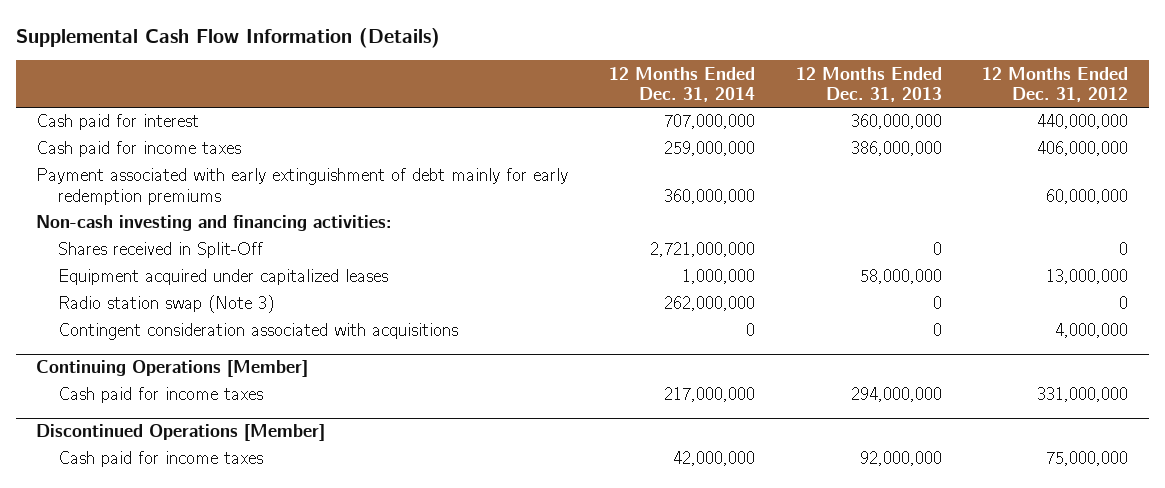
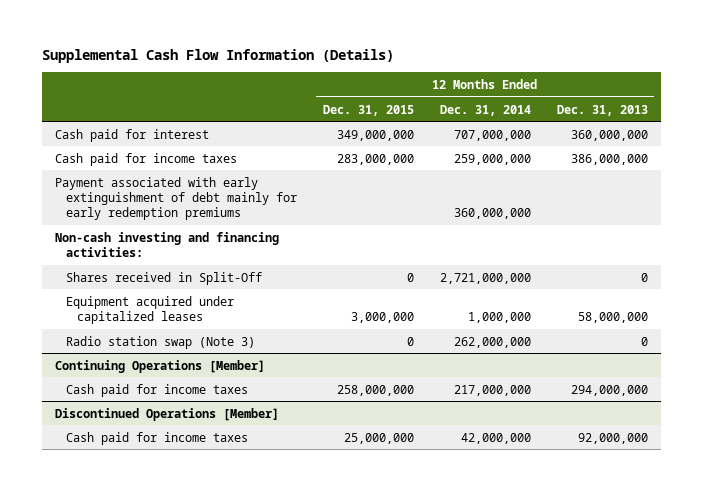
[982,66,1129,102] 12 Months Ended Dec. 31, 2012 -> none
none -> [322,104,414,116] Dec. 31, 2015
[58,323,459,341] Contingent consideration associated with acquisitions -> none

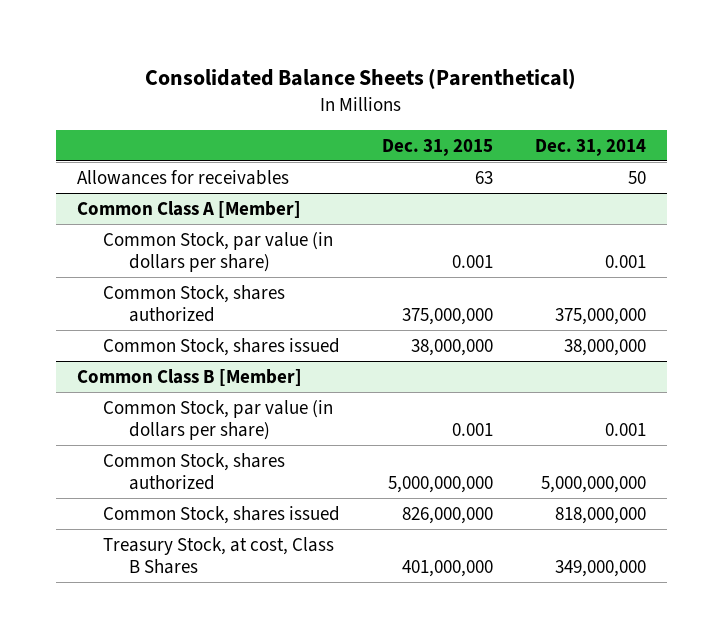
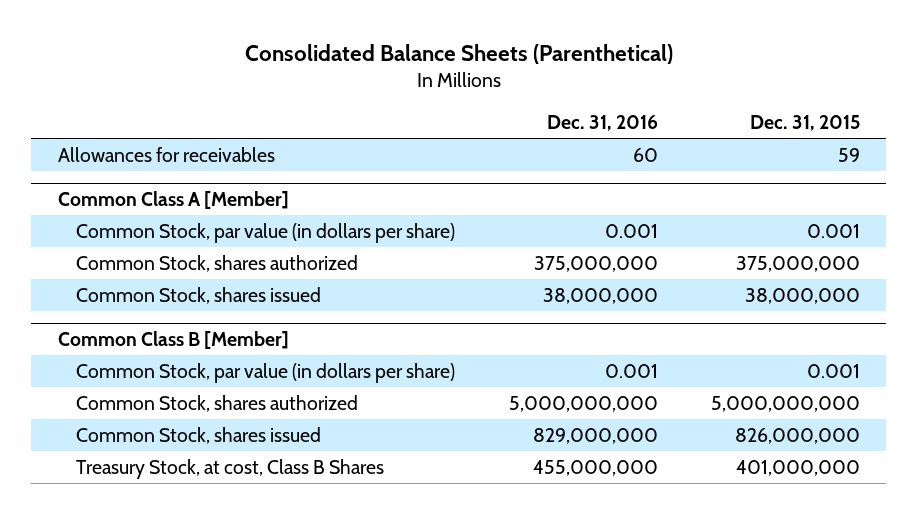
[534,138,646,156] Dec. 31, 2014 -> none
none -> [546,115,658,132] Dec. 31, 2016
[474,170,493,184] 63 -> [837,147,860,162] 59

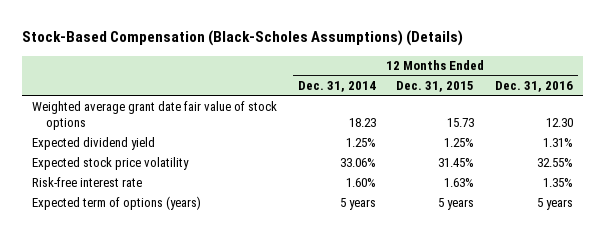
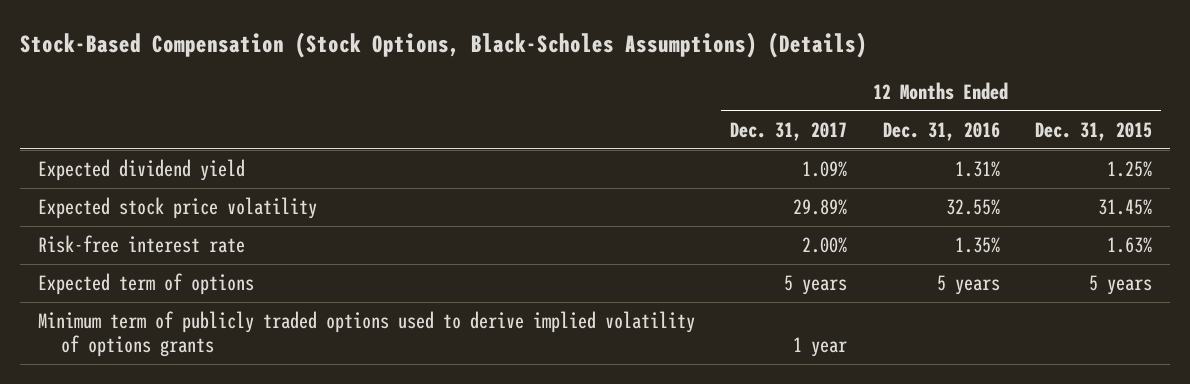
[22,30,464,47] Stock-Based Compensation (Black-Scholes Assumptions) (Details) -> [20,31,868,58] Stock-Based Compensation (Stock Options, Black-Scholes Assumptions) (Details)
[297,81,376,93] Dec. 31, 2014 -> none
none -> [730,121,848,141] Dec. 31, 2017
[32,100,278,130] Weighted average grant date fair value of stock options -> none
[32,195,202,210] Expected term of options (years) -> [37,273,254,296] Expected term of options
none -> [37,311,695,358] Minimum term of publicly traded options used to derive implied volatility of options grants

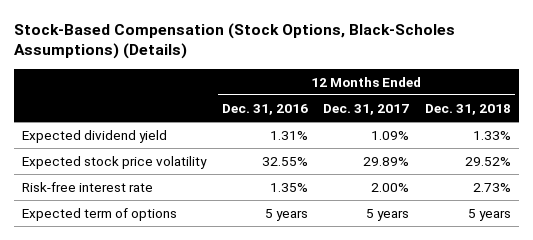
[1034,121,1152,141] Dec. 31, 2015 -> none
none -> [425,103,512,115] Dec. 31, 2018
[37,311,695,358] Minimum term of publicly traded options used to derive implied volatility of options grants -> none

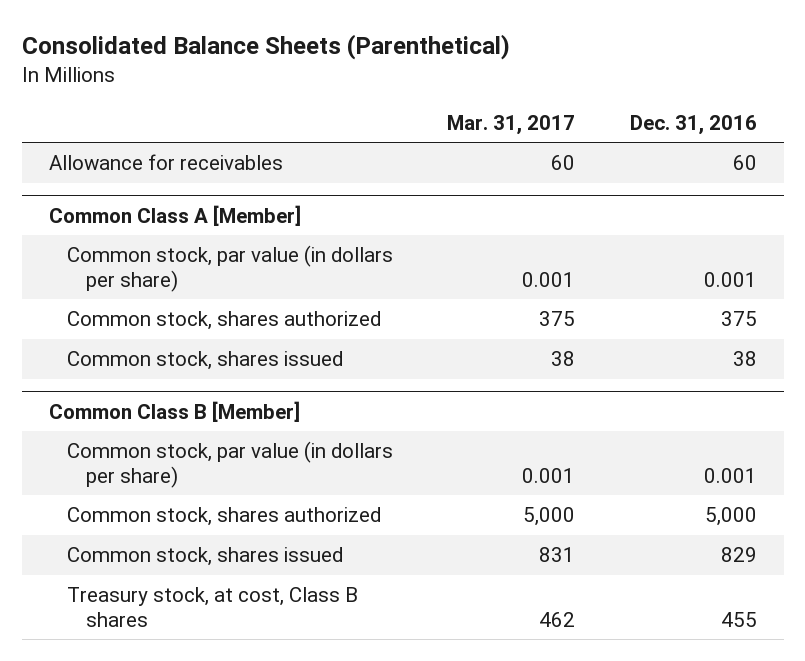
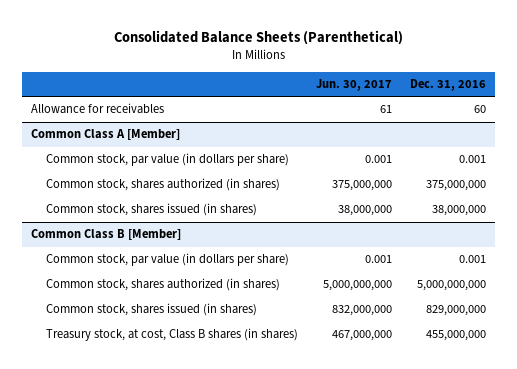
[447,114,576,135] Mar. 31, 2017 -> none
none -> [316,79,393,92] Jun. 30, 2017
[67,311,382,331] Common stock, shares authorized -> [46,178,281,192] Common stock, shares authorized (in shares)
[720,311,757,327] 375 -> [426,180,487,192] 375,000,000
[67,351,344,371] Common stock, shares issued -> [46,203,258,217] Common stock, shares issued (in shares)
[732,351,757,367] 38 -> [432,205,487,217] 38,000,000
[67,507,382,527] Common stock, shares authorized -> [46,278,281,292] Common stock, shares authorized (in shares)
[704,507,757,527] 5,000 -> [417,280,487,292] 5,000,000,000
[67,547,344,567] Common stock, shares issued -> [46,303,258,317] Common stock, shares issued (in shares)
[720,547,757,563] 829 -> [426,305,487,317] 829,000,000
[67,587,359,627] Treasury stock, at cost, Class B shares -> [46,328,299,342] Treasury stock, at cost, Class B shares (in shares)
[720,611,757,627] 455 -> [426,330,487,342] 455,000,000

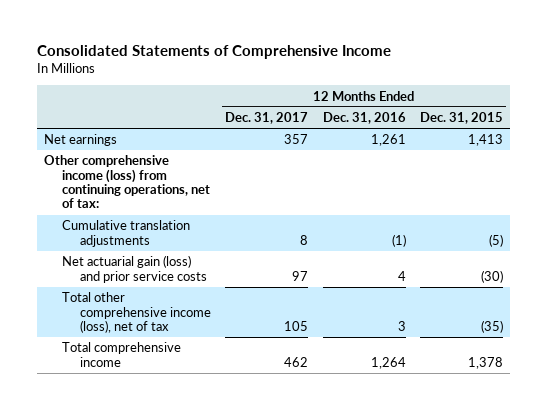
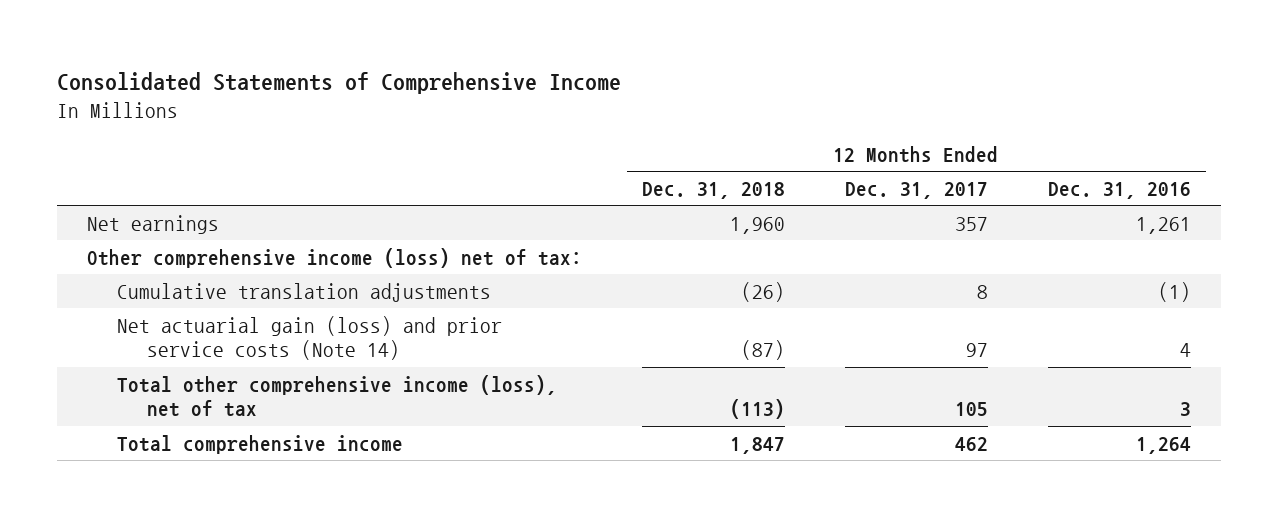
[419,112,503,125] Dec. 31, 2015 -> none
none -> [641,181,785,199] Dec. 31, 2018
[44,155,211,209] Other comprehensive income (loss) from continuing operations, net of tax: -> [86,247,582,268] Other comprehensive income (loss) net of tax:
[62,255,207,283] Net actuarial gain (loss) and prior service costs -> [117,315,503,361] Net actuarial gain (loss) and prior service costs (Note 14)

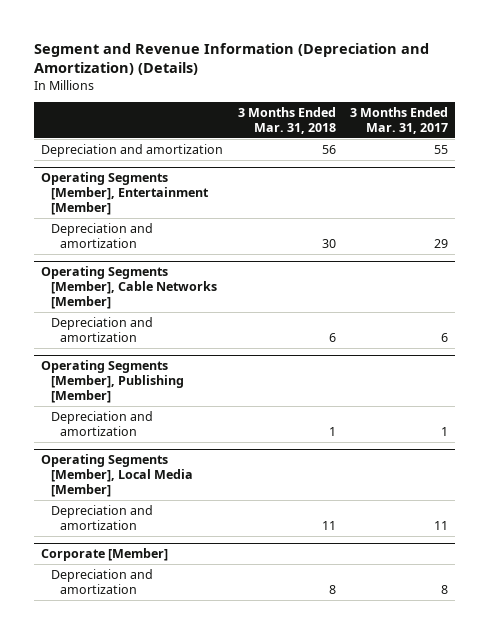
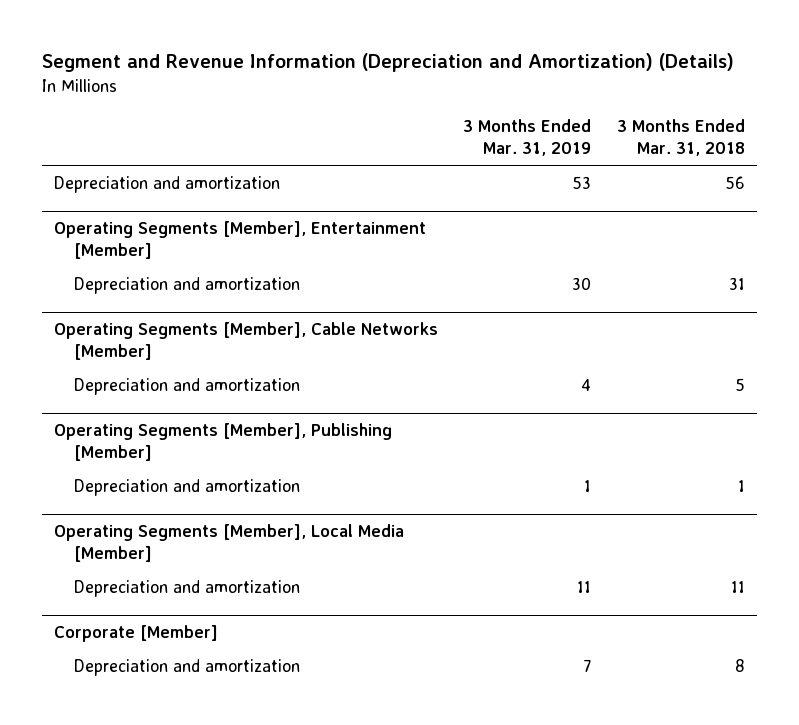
[350,107,449,135] 3 Months Ended Mar. 31, 2017 -> none
none -> [463,118,592,157] 3 Months Ended Mar. 31, 2019
[321,238,336,248] 30 -> [728,276,745,290] 31
[328,332,336,342] 6 -> [734,377,745,391] 5

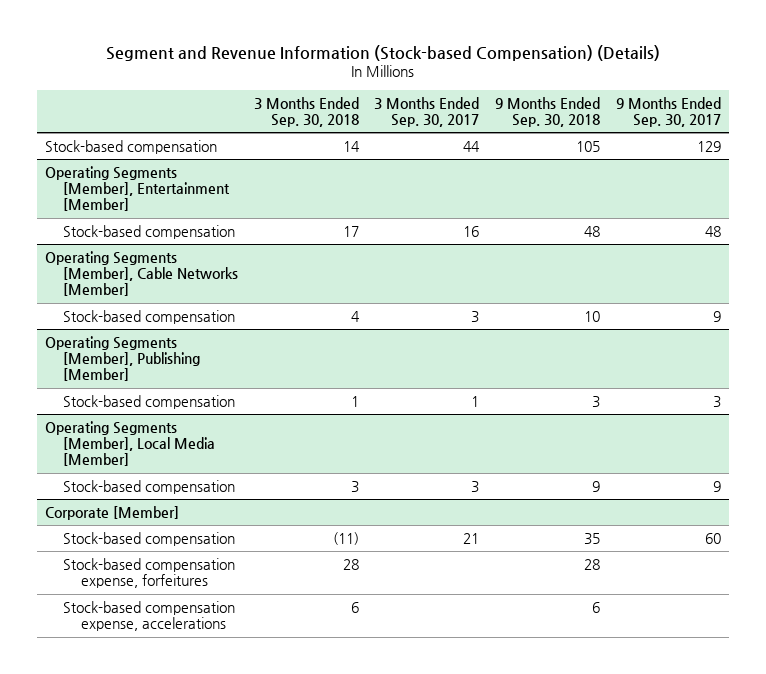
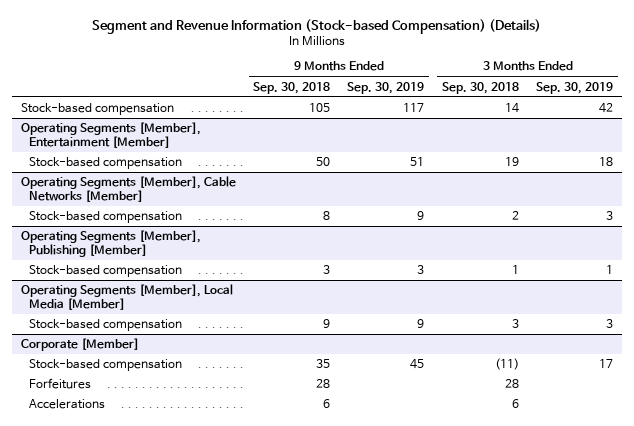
[374,96,480,127] 3 Months Ended Sep. 30, 2017 -> none
[615,96,721,127] 9 Months Ended Sep. 30, 2017 -> none
none -> [347,81,425,94] Sep. 30, 2019
none -> [536,81,614,94] Sep. 30, 2019
[342,225,359,237] 17 -> [504,157,519,167] 19
[584,225,601,237] 48 -> [316,157,331,167] 50
[350,310,360,322] 4 -> [511,211,519,221] 2
[584,310,601,322] 10 -> [323,211,331,221] 8
[63,557,236,589] Stock-based compensation expense, forfeitures -> [28,378,91,390] Forfeitures
[63,600,236,632] Stock-based compensation expense, accelerations -> [28,399,105,410] Accelerations

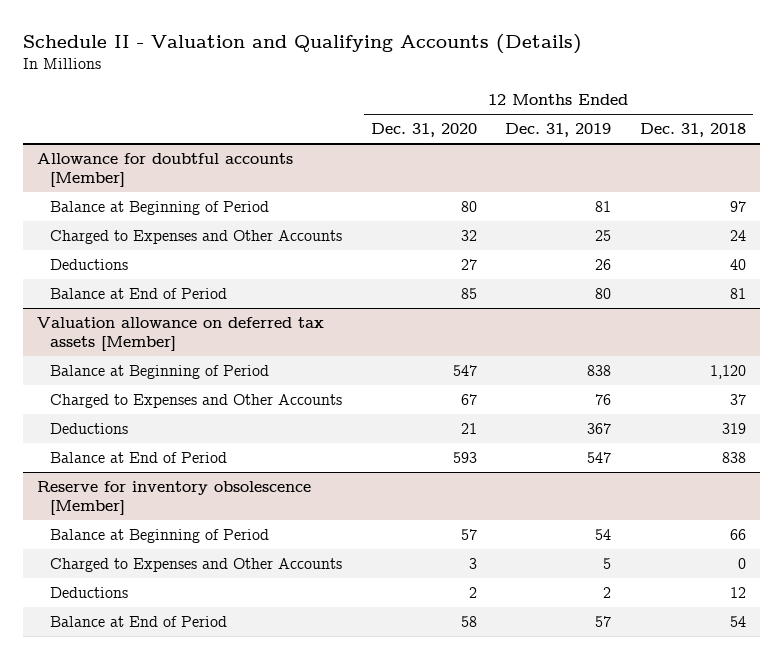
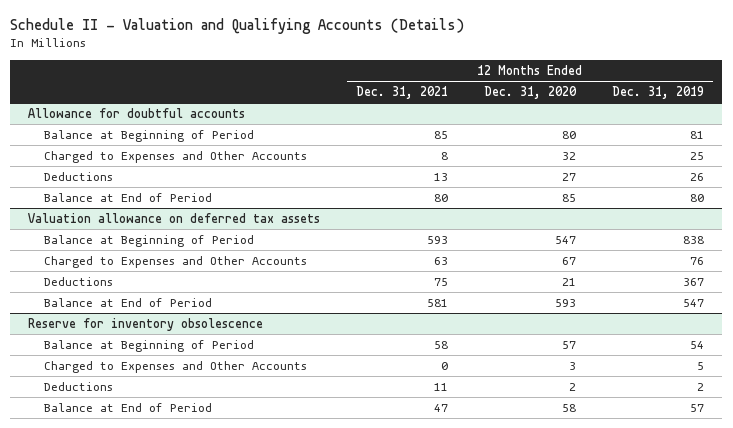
[639,123,746,138] Dec. 31, 2018 -> none
none -> [356,86,449,100] 12 Months Ended Dec. 31, 2021
[37,152,294,187] Allowance for doubtful accounts [Member] -> [28,108,246,119] Allowance for doubtful accounts
[37,316,325,351] Valuation allowance on deferred tax assets [Member] -> [28,213,321,224] Valuation allowance on deferred tax assets
[37,480,312,515] Reserve for inventory obsolescence [Member] -> [28,318,264,332] Reserve for inventory obsolescence

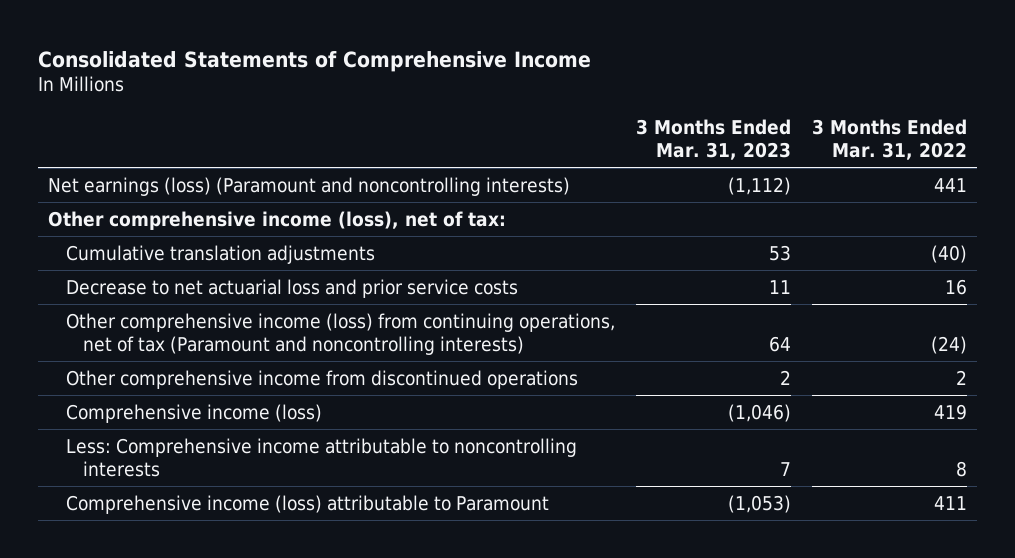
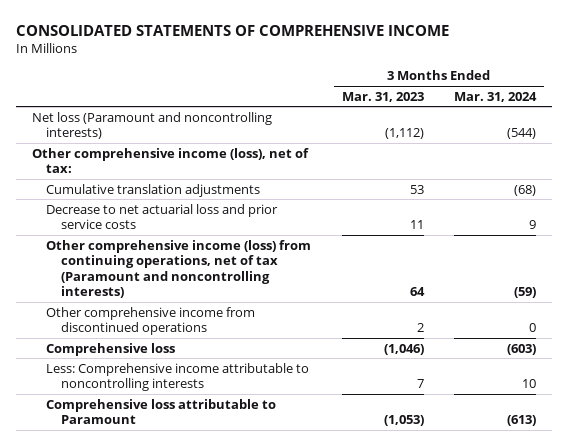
[37,50,591,72] Consolidated Statements of Comprehensive Income -> [16,25,450,37] CONSOLIDATED STATEMENTS OF COMPREHENSIVE INCOME
[811,118,967,161] 3 Months Ended Mar. 31, 2022 -> none
none -> [454,91,538,102] Mar. 31, 2024
[48,176,571,196] Net earnings (loss) (Paramount and noncontrolling interests) -> [31,111,272,140] Net loss (Paramount and noncontrolling interests)
[65,403,322,423] Comprehensive income (loss) -> [46,342,176,356] Comprehensive loss
[65,494,549,514] Comprehensive income (loss) attributable to Paramount -> [46,398,277,425] Comprehensive loss attributable to Paramount

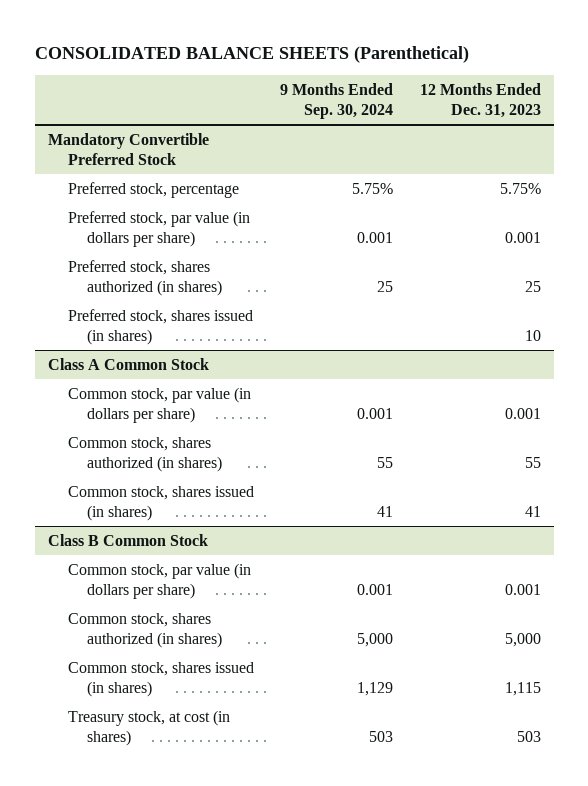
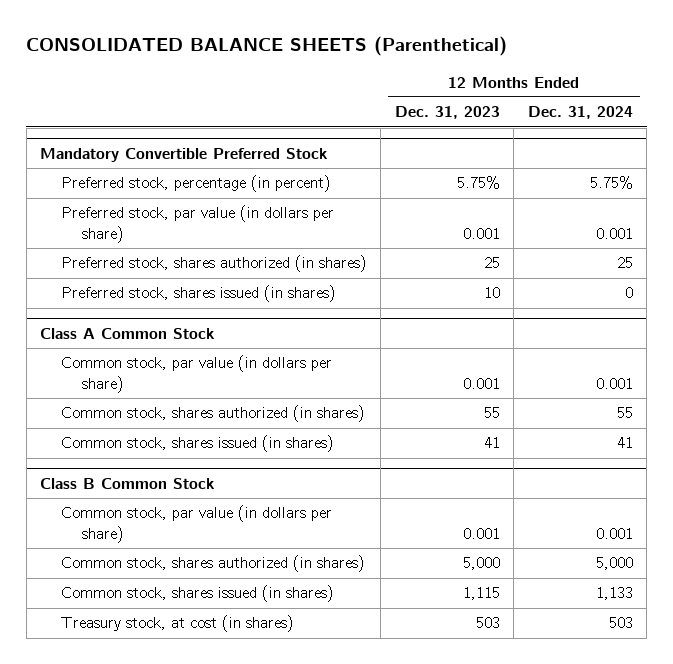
[280,82,394,120] 9 Months Ended Sep. 30, 2024 -> none
none -> [527,106,633,120] Dec. 31, 2024
[67,181,239,198] Preferred stock, percentage -> [60,175,331,193] Preferred stock, percentage (in percent)

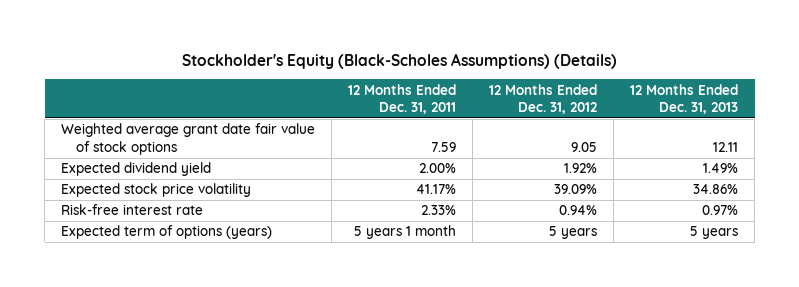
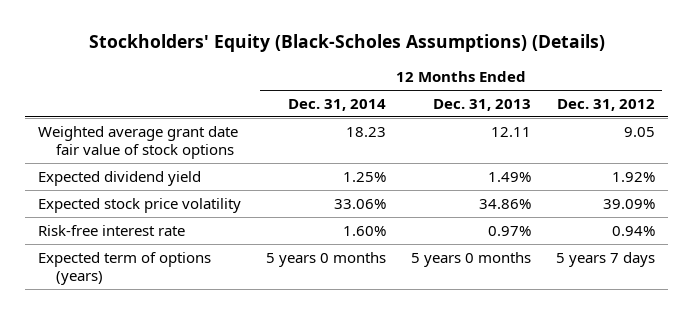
[181,52,617,69] Stockholder's Equity (Black-Scholes Assumptions) (Details) -> [88,34,605,53] Stockholders' Equity (Black-Scholes Assumptions) (Details)
[348,83,457,115] 12 Months Ended Dec. 31, 2011 -> none
none -> [287,98,386,111] Dec. 31, 2014
[549,226,598,240] 5 years -> [556,251,656,267] 5 years 7 days
[690,226,739,240] 5 years -> [411,251,532,267] 5 years 0 months

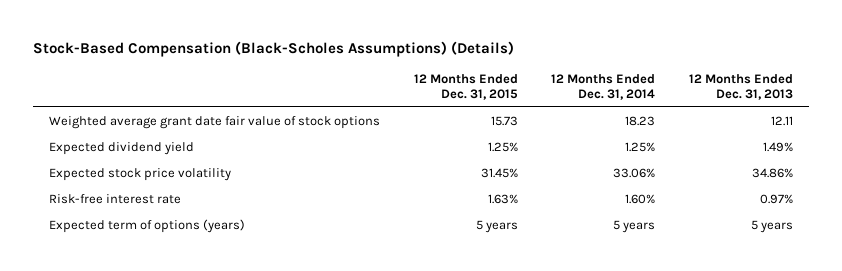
[88,34,605,53] Stockholders' Equity (Black-Scholes Assumptions) (Details) -> [32,40,514,57] Stock-Based Compensation (Black-Scholes Assumptions) (Details)
[557,98,656,111] Dec. 31, 2012 -> none
none -> [413,73,518,101] 12 Months Ended Dec. 31, 2015
[265,251,386,267] 5 years 0 months -> [613,219,656,233] 5 years
[411,251,532,267] 5 years 0 months -> [750,219,793,233] 5 years

